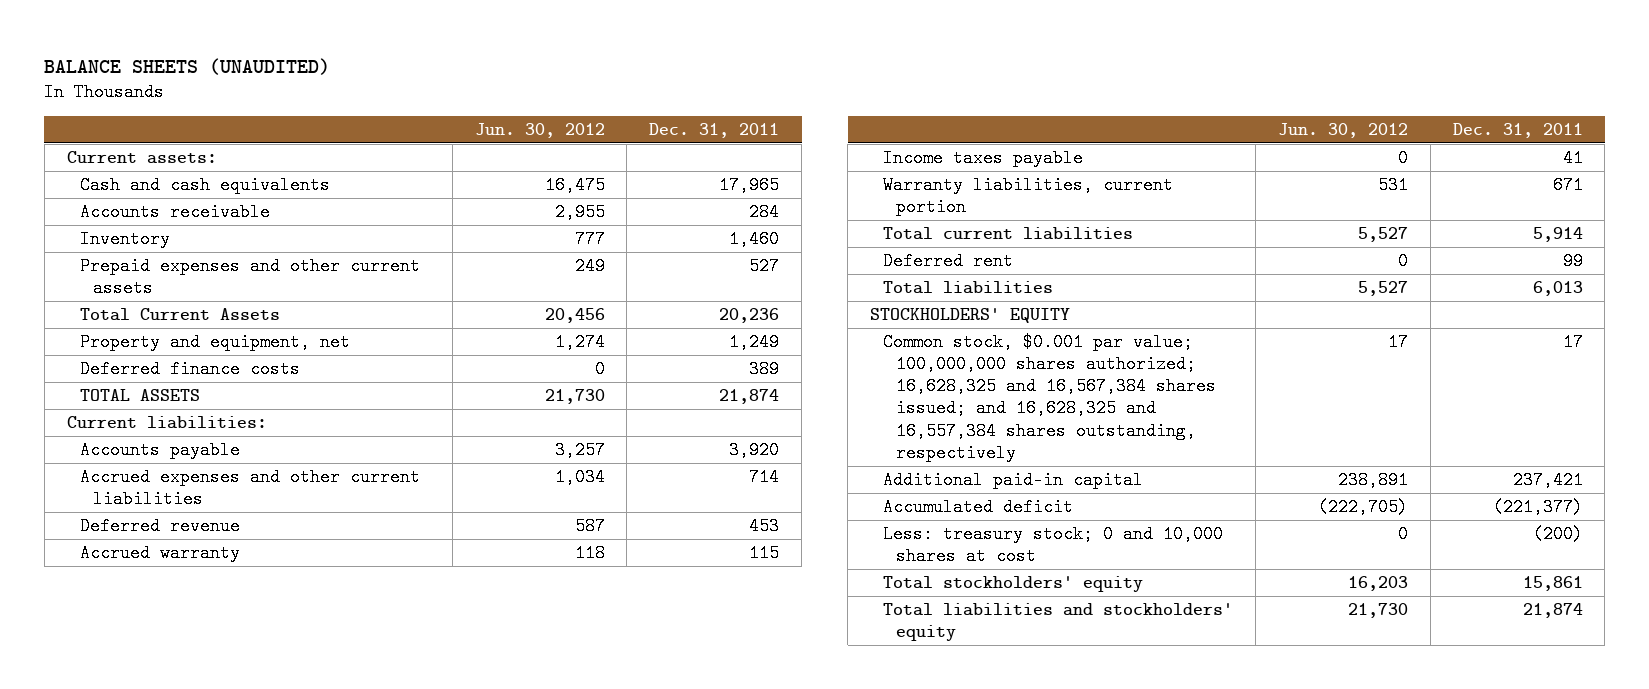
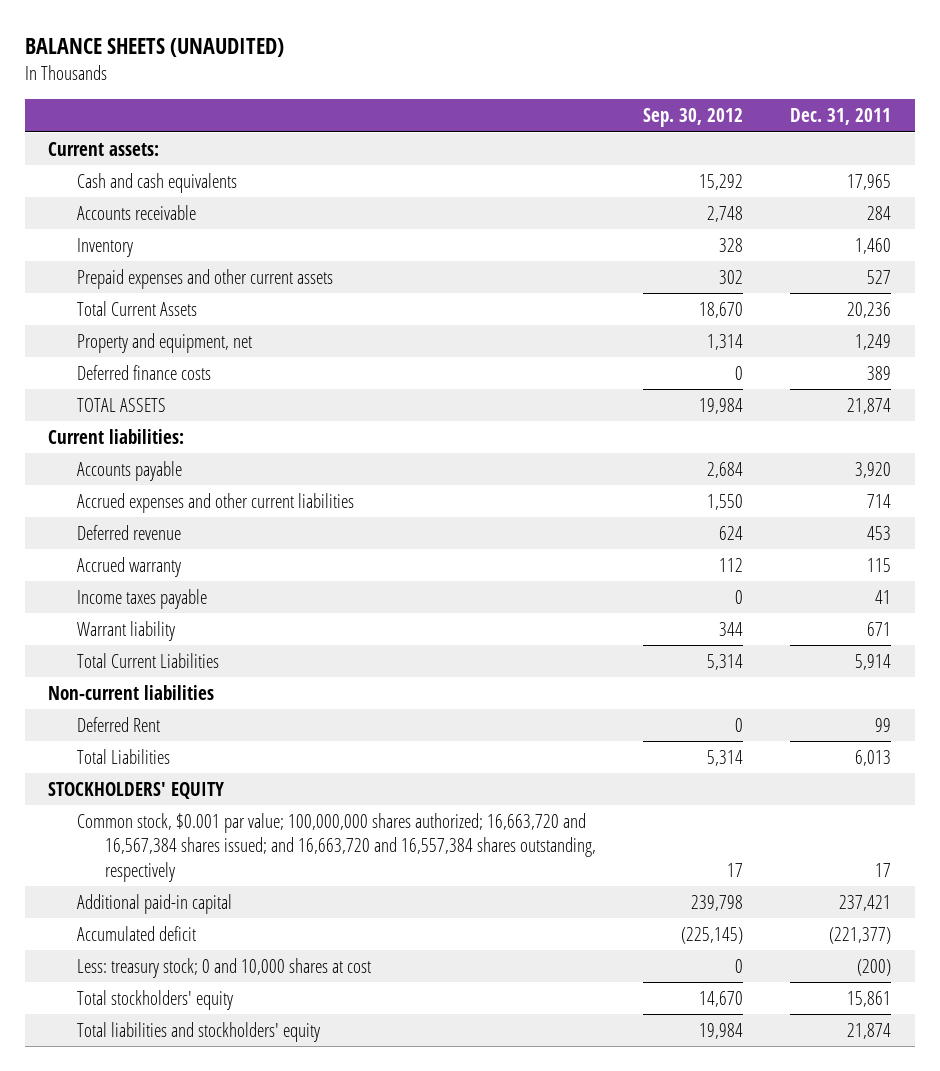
[474,122,605,138] Jun. 30, 2012 -> none
none -> [643,108,744,128] Sep. 30, 2012
[882,176,1173,217] Warranty liabilities, current portion -> [76,620,175,641] Warrant liability
[882,227,1133,241] Total current liabilities -> [76,652,219,668] Total Current Liabilities
none -> [48,684,215,700] Non-current liabilities
[882,252,1013,271] Deferred rent -> [76,716,160,732] Deferred Rent
[882,281,1053,295] Total liabilities -> [76,748,170,764] Total Liabilities
[882,333,1217,462] Common stock, $0.001 par value; 100,000,000 shares authorized; 16,628,325 and 16,567,384 shares issued; and 16,628,325 and 16,557,384 shares outstanding, respectively -> [76,812,596,882] Common stock, $0.001 par value; 100,000,000 shares authorized; 16,663,720 and 16,567,384 shares issued; and 16,663,720 and 16,557,384 shares outstanding, respectively

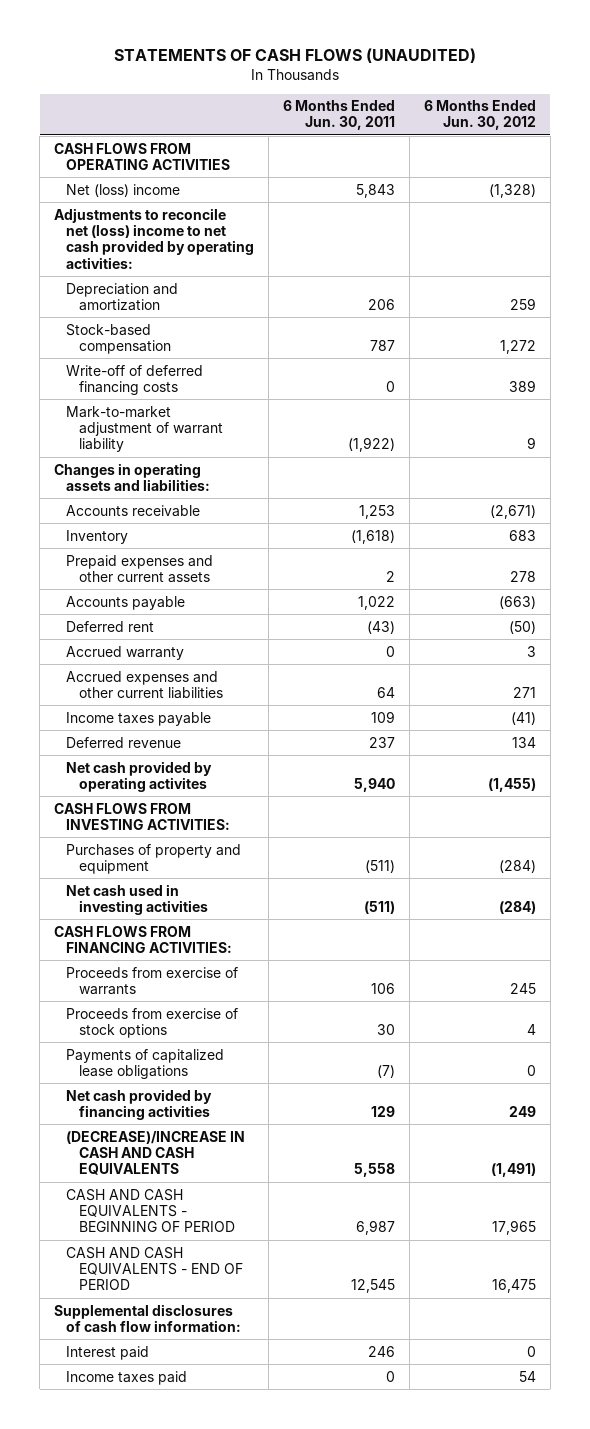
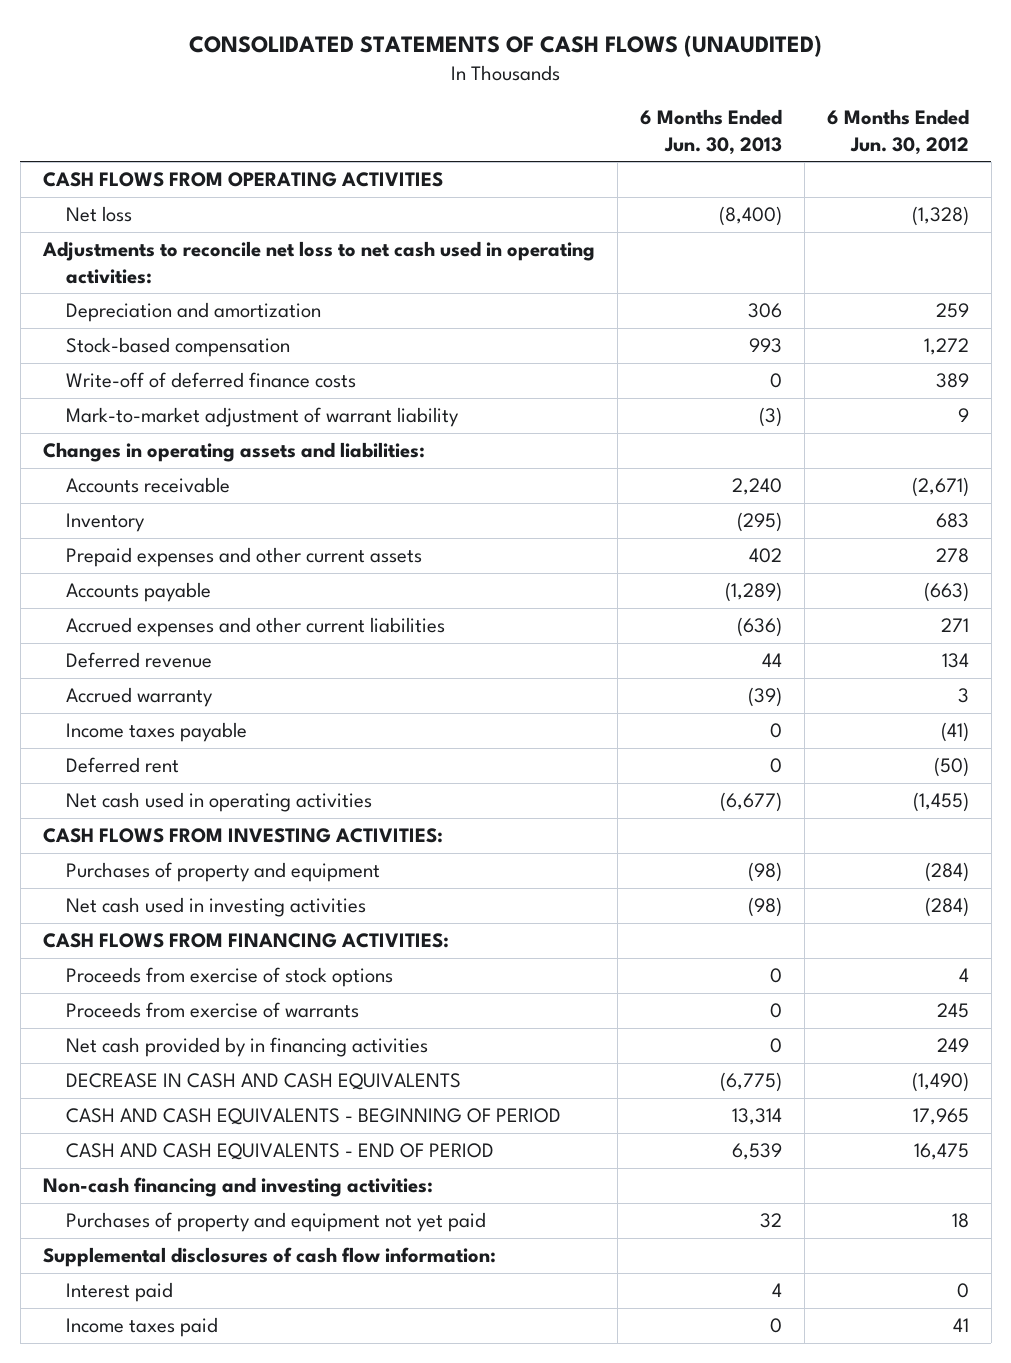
[114,48,477,64] STATEMENTS OF CASH FLOWS (UNAUDITED) -> [188,34,822,57] CONSOLIDATED STATEMENTS OF CASH FLOWS (UNAUDITED)
[283,100,396,131] 6 Months Ended Jun. 30, 2011 -> none
none -> [639,109,782,155] 6 Months Ended Jun. 30, 2013
[66,183,181,197] Net (loss) income -> [66,206,133,223] Net loss
[54,207,255,269] Adjustments to reconcile net (loss) income to net cash provided by operating activities: -> [41,241,595,284] Adjustments to reconcile net loss to net cash used in operating activities:
[66,364,204,395] Write-off of deferred financing costs -> [66,372,357,389] Write-off of deferred finance costs
[66,645,185,660] Accrued warranty -> [66,687,214,708] Accrued warranty
[66,711,212,726] Income taxes payable -> [66,722,248,743] Income taxes payable
[66,620,155,632] Deferred rent -> [66,757,180,774] Deferred rent
[66,760,213,792] Net cash provided by operating activites -> [66,792,373,813] Net cash used in operating activities
[66,1048,225,1079] Payments of capitalized lease obligations -> none
[66,966,239,995] Proceeds from exercise of warrants -> [66,1002,360,1019] Proceeds from exercise of warrants
[66,1088,213,1120] Net cash provided by financing activities -> [66,1037,429,1058] Net cash provided by in financing activities
[66,1130,246,1176] (DECREASE)/INCREASE IN CASH AND CASH EQUIVALENTS -> [66,1073,462,1091] DECREASE IN CASH AND CASH EQUIVALENTS
[490,1163,536,1178] (1,491) -> [911,1072,969,1093] (1,490)
none -> [42,1177,433,1198] Non-cash financing and investing activities:
none -> [66,1212,487,1233] Purchases of property and equipment not yet paid
[518,1370,536,1382] 54 -> [952,1318,969,1333] 41

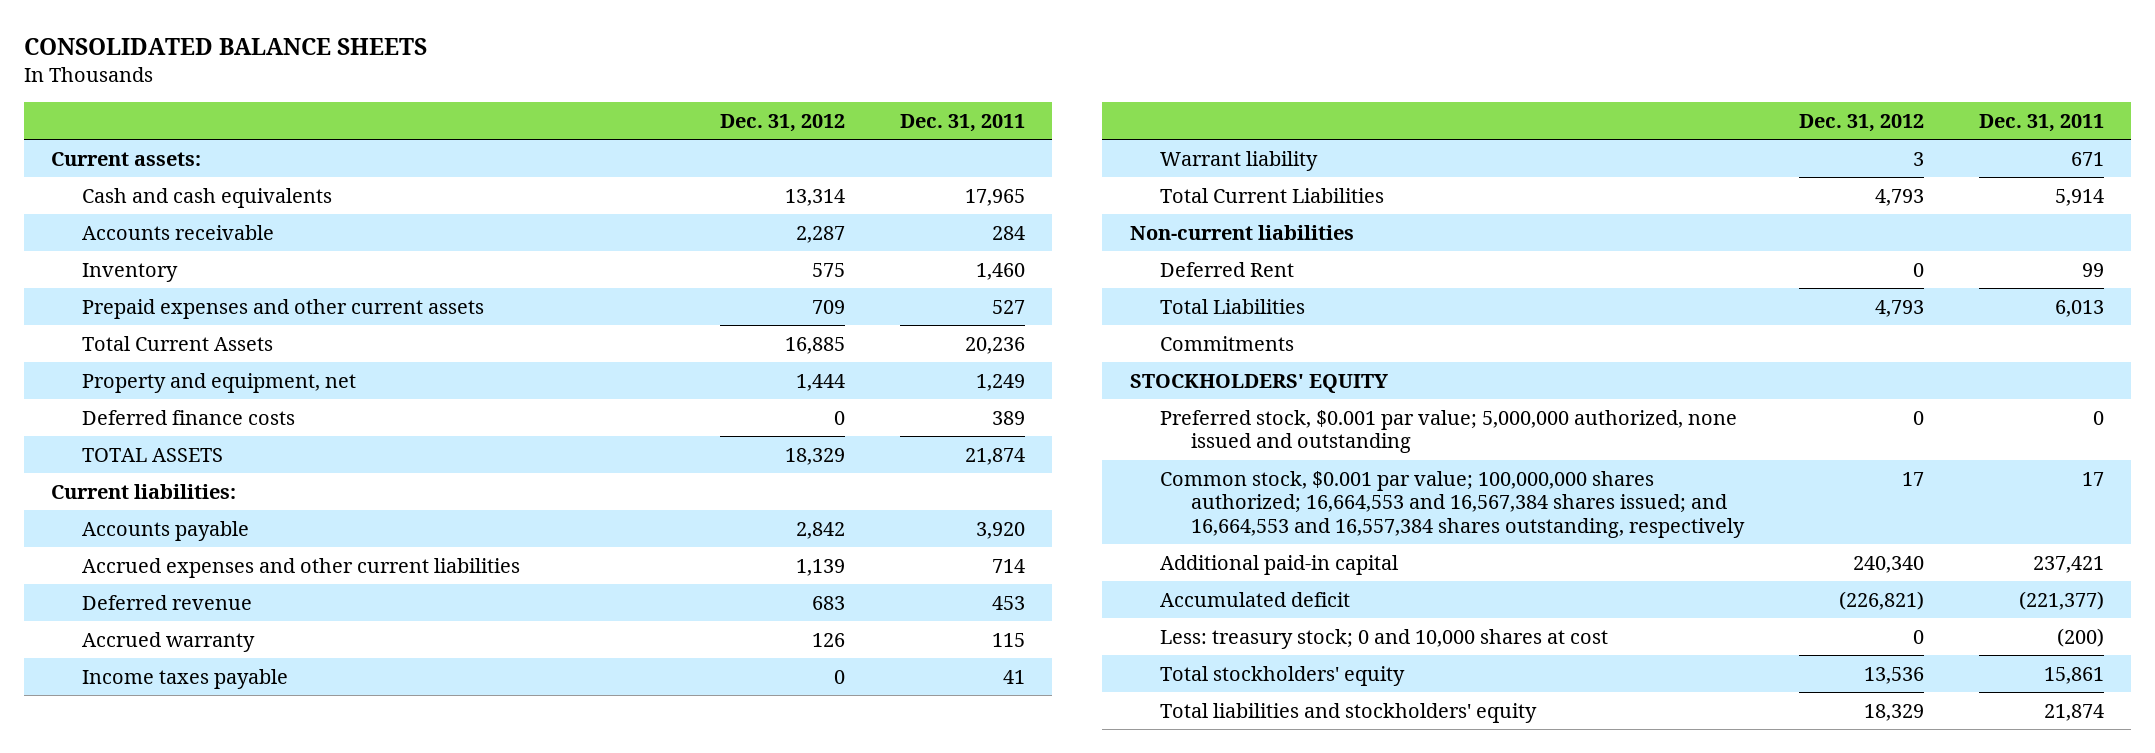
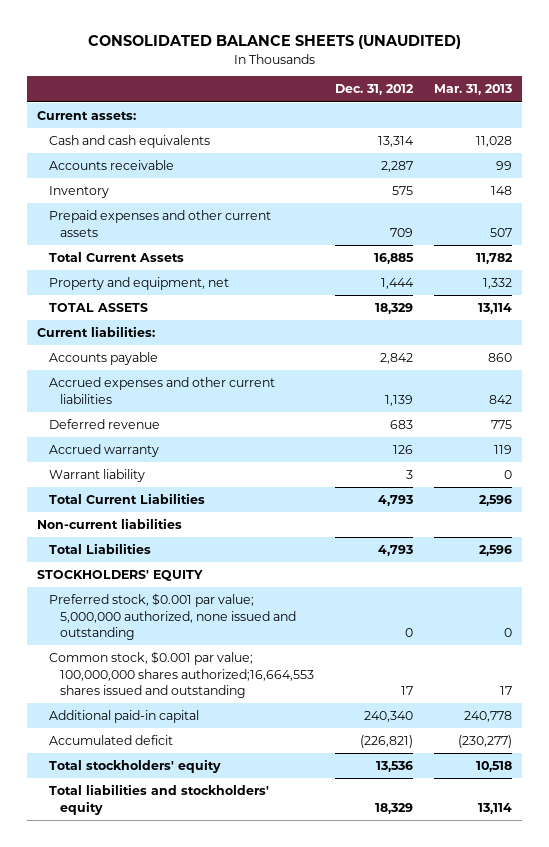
[23,37,427,55] CONSOLIDATED BALANCE SHEETS -> [87,35,461,50] CONSOLIDATED BALANCE SHEETS (UNAUDITED)
[899,113,1025,132] Dec. 31, 2011 -> none
none -> [433,84,512,96] Mar. 31, 2013
[81,409,295,425] Deferred finance costs -> none
[81,668,288,689] Income taxes payable -> none
[1160,261,1295,277] Deferred Rent -> none
[1160,335,1295,351] Commitments -> none
[1160,470,1745,538] Common stock, $0.001 par value; 100,000,000 shares authorized; 16,664,553 and 16,567,384 shares issued; and 16,664,553 and 16,557,384 shares outstanding, respectively -> [48,651,314,699] Common stock, $0.001 par value; 100,000,000 shares authorized;16,664,553 shares issued and outstanding
[1160,628,1609,649] Less: treasury stock; 0 and 10,000 shares at cost -> none

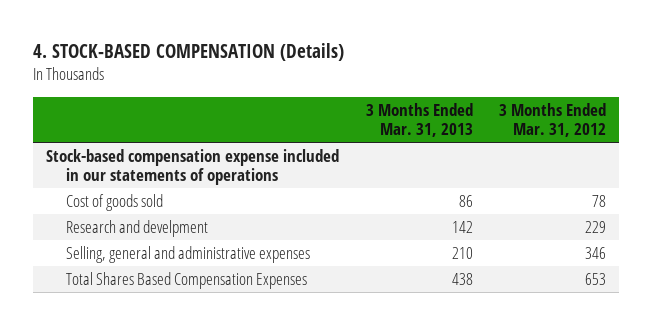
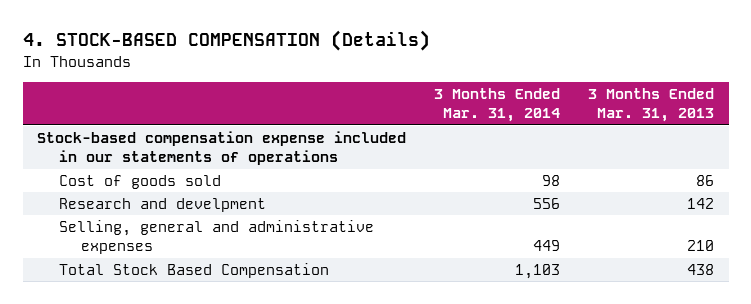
[499,102,607,137] 3 Months Ended Mar. 31, 2012 -> none
none -> [434,87,561,123] 3 Months Ended Mar. 31, 2014
[66,272,308,290] Total Shares Based Compensation Expenses -> [59,262,330,278] Total Stock Based Compensation

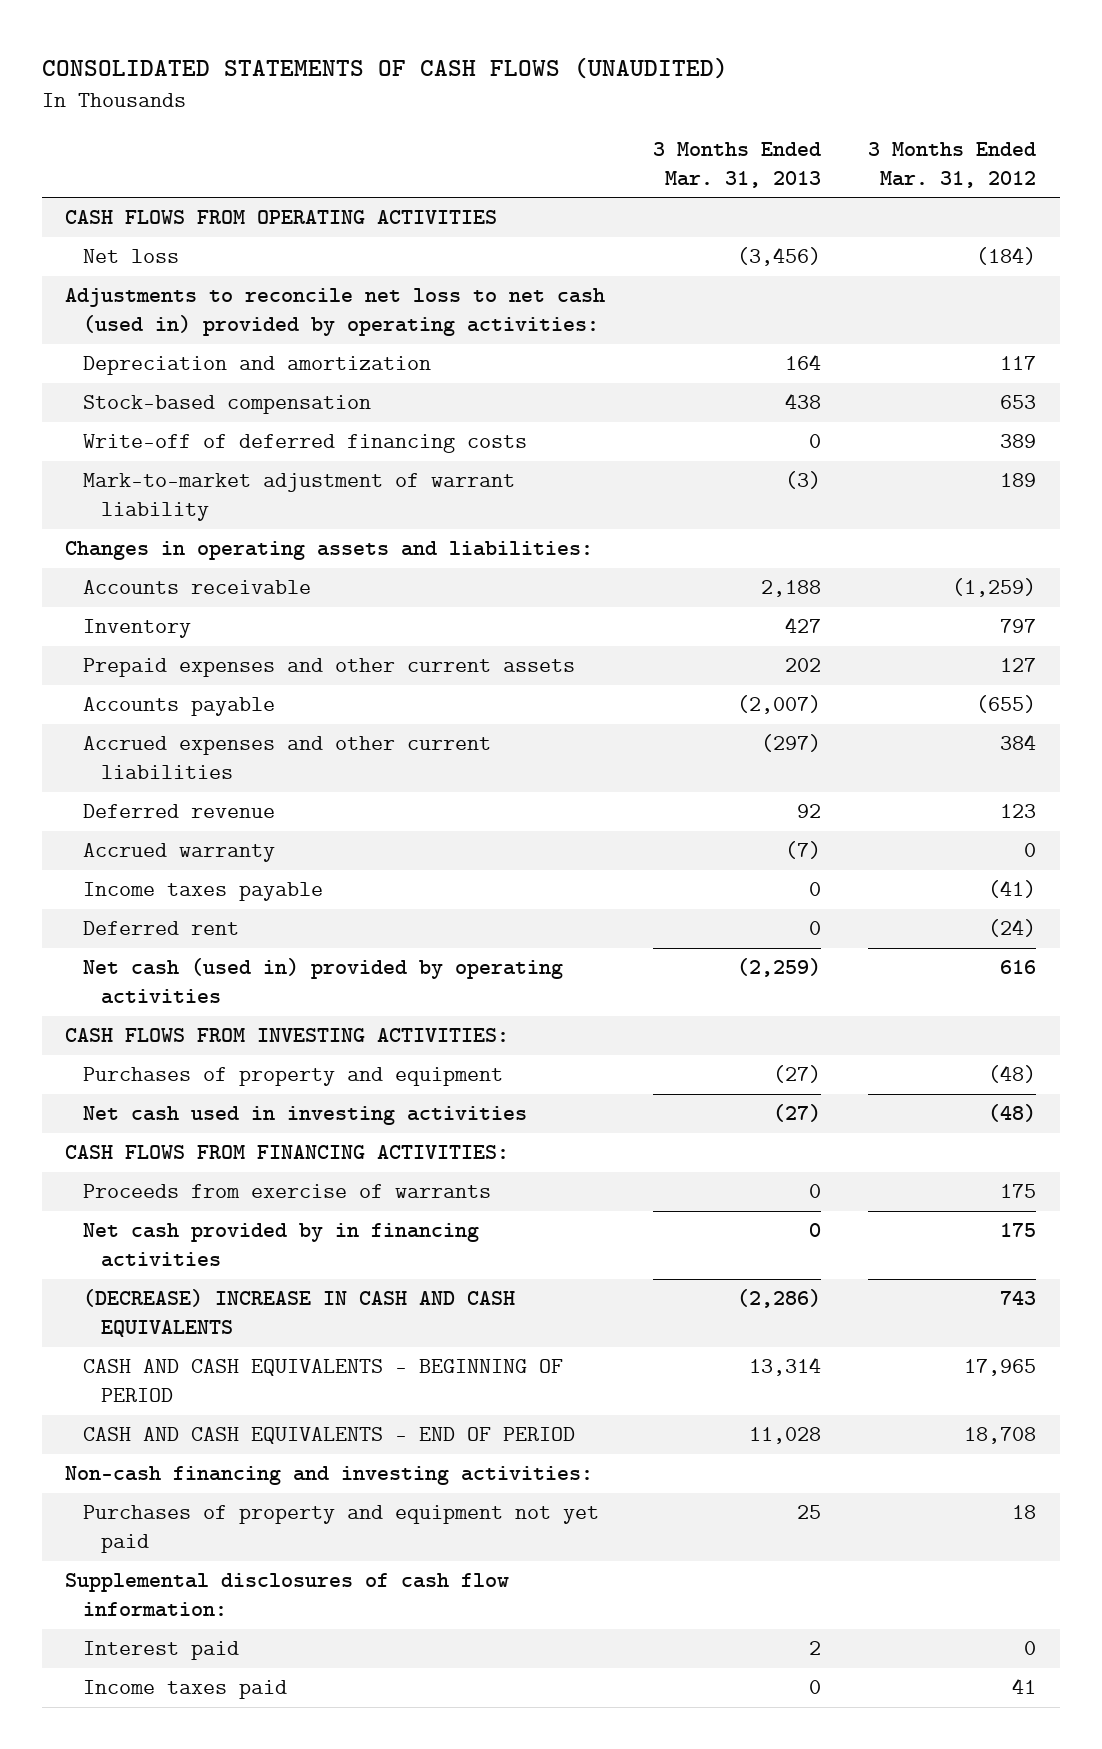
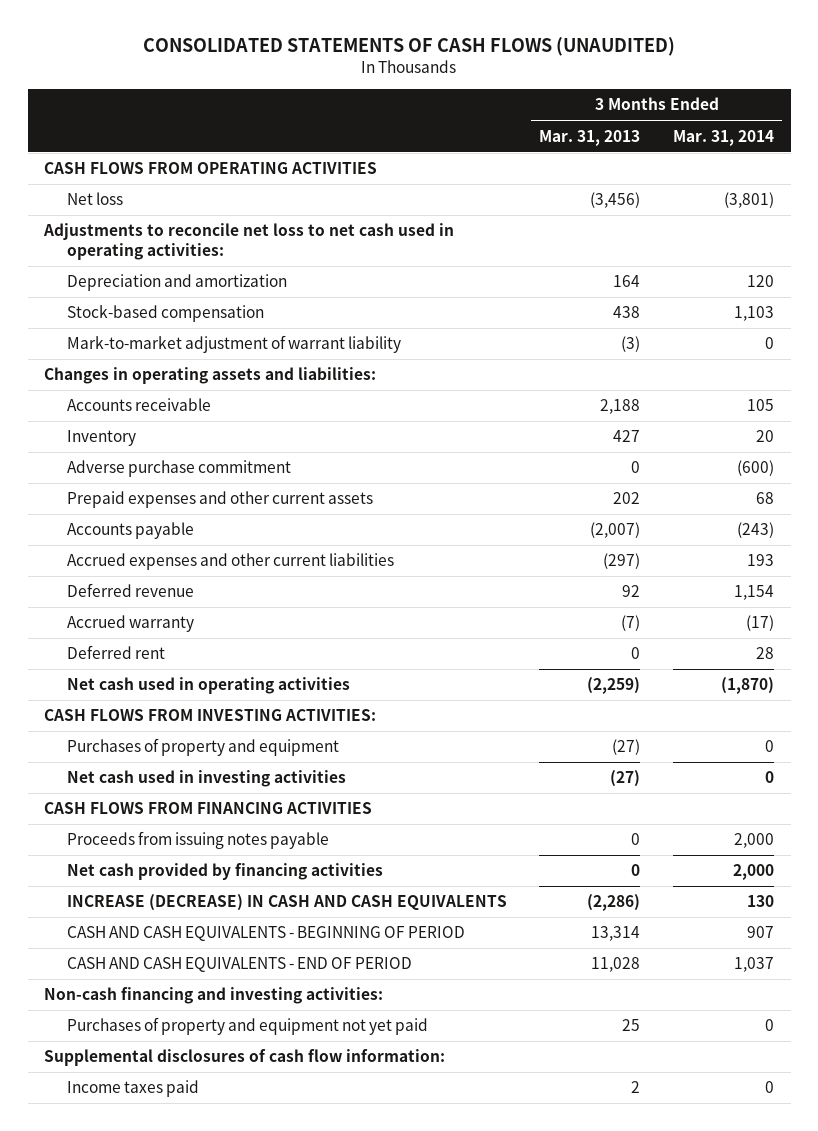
[868,141,1037,188] 3 Months Ended Mar. 31, 2012 -> none
none -> [673,129,775,146] Mar. 31, 2014
[65,288,606,337] Adjustments to reconcile net loss to net cash (used in) provided by operating activities: -> [43,223,455,260] Adjustments to reconcile net loss to net cash used in operating activities:
[83,434,528,454] Write-off of deferred financing costs -> none
none -> [66,460,291,478] Adverse purchase commitment
[83,882,324,902] Income taxes payable -> none
[83,958,564,1005] Net cash (used in) provided by operating activities -> [66,677,350,695] Net cash used in operating activities
[83,1184,492,1199] Proceeds from exercise of warrants -> none
[65,1145,510,1160] CASH FLOWS FROM FINANCING ACTIVITIES: -> [44,802,373,815] CASH FLOWS FROM FINANCING ACTIVITIES
none -> [66,831,329,850] Proceeds from issuing notes payable
[83,1223,480,1268] Net cash provided by in financing activities -> [66,863,383,881] Net cash provided by financing activities
[83,1289,516,1338] (DECREASE) INCREASE IN CASH AND CASH EQUIVALENTS -> [66,894,507,912] INCREASE (DECREASE) IN CASH AND CASH EQUIVALENTS
[83,1641,240,1661] Interest paid -> none
[808,1680,821,1695] 0 -> [631,1081,641,1094] 2

